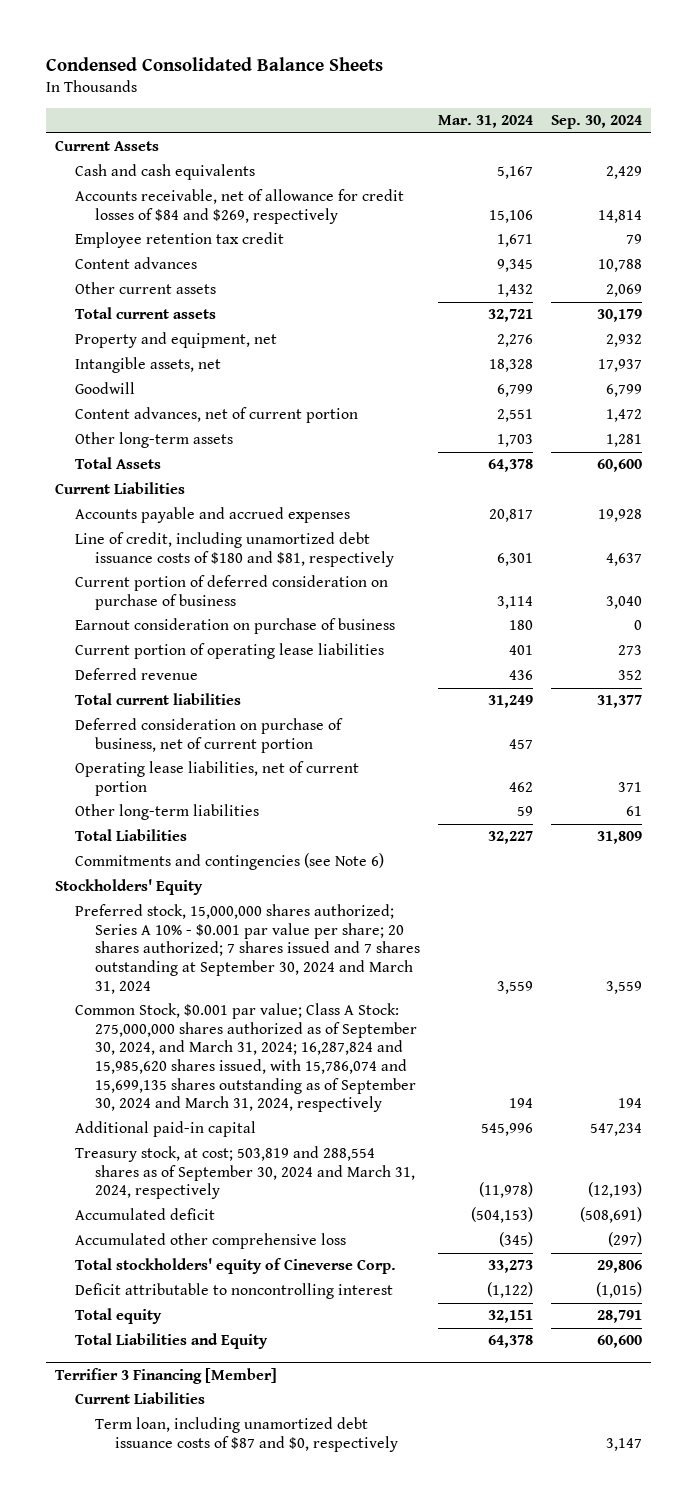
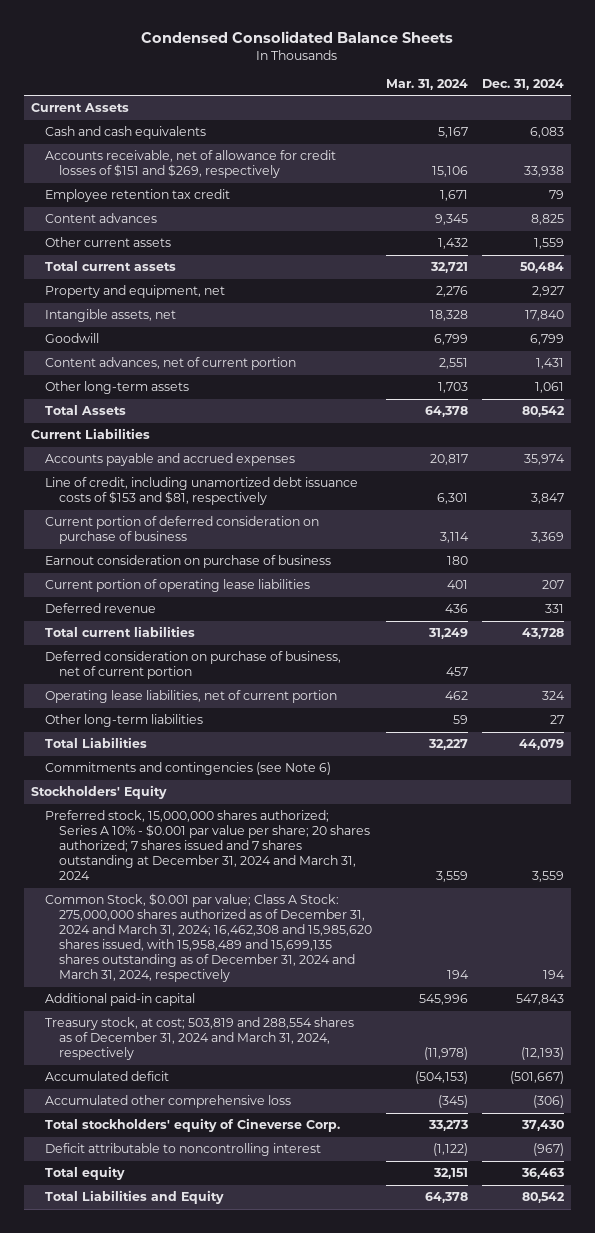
[550,115,642,130] Sep. 30, 2024 -> none
none -> [482,79,565,91] Dec. 31, 2024
[74,189,404,224] Accounts receivable, net of allowance for credit losses of $84 and $269, respectively -> [44,150,336,179] Accounts receivable, net of allowance for credit losses of $151 and $269, respectively
[74,532,394,567] Line of credit, including unamortized debt issuance costs of $180 and $81, respectively -> [44,477,358,506] Line of credit, including unamortized debt issuance costs of $153 and $81, respectively
[74,904,420,994] Preferred stock, 15,000,000 shares authorized; Series A 10% - $0.001 par value per share; 20 shares authorized; 7 shares issued and 7 shares outstanding at September 30, 2024 and March 31, 2024 -> [44,810,371,881] Preferred stock, 15,000,000 shares authorized; Series A 10% - $0.001 par value per share; 20 shares authorized; 7 shares issued and 7 shares outstanding at December 31, 2024 and March 31, 2024
[74,1003,417,1113] Common Stock, $0.001 par value; Class A Stock: 275,000,000 shares authorized as of September 30, 2024, and March 31, 2024; 16,287,824 and 15,985,620 shares issued, with 15,786,074 and 15,699,135 shares outstanding as of September 30, 2024 and March 31, 2024, respectively -> [44,893,373,983] Common Stock, $0.001 par value; Class A Stock: 275,000,000 shares authorized as of December 31, 2024 and March 31, 2024; 16,462,308 and 15,985,620 shares issued, with 15,958,489 and 15,699,135 shares outstanding as of December 31, 2024 and March 31, 2024, respectively
[74,1146,415,1200] Treasury stock, at cost; 503,819 and 288,554 shares as of September 30, 2024 and March 31, 2024, respectively -> [44,1017,354,1061] Treasury stock, at cost; 503,819 and 288,554 shares as of December 31, 2024 and March 31, 2024, respectively
[55,1367,278,1384] Terrifier 3 Financing [Member] -> none
[74,1392,205,1405] Current Liabilities -> none
[94,1417,398,1452] Term loan, including unamortized debt issuance costs of $87 and $0, respectively -> none

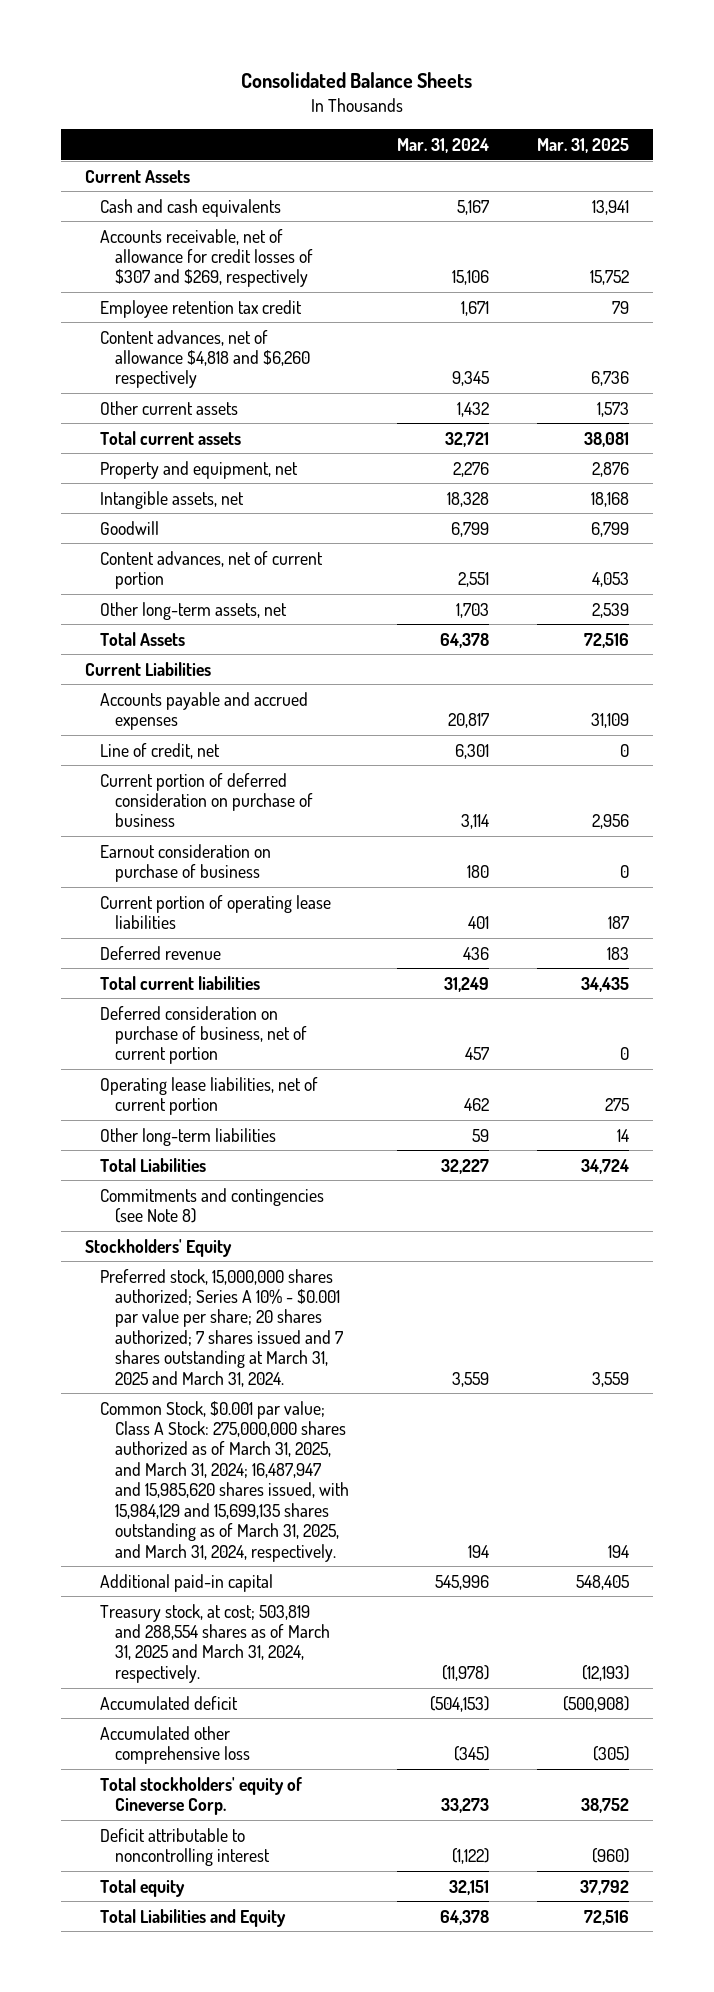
[141,30,454,43] Condensed Consolidated Balance Sheets -> [241,72,473,89] Consolidated Balance Sheets
[482,79,565,91] Dec. 31, 2024 -> none
none -> [537,137,630,153] Mar. 31, 2025
[44,150,336,179] Accounts receivable, net of allowance for credit losses of $151 and $269, respectively -> [100,228,314,288] Accounts receivable, net of allowance for credit losses of $307 and $269, respectively
[44,213,157,224] Content advances -> [100,329,311,389] Content advances, net of allowance $4,818 and $6,260 respectively
[44,381,189,395] Other long-term assets -> [100,601,288,620] Other long-term assets, net
[44,477,358,506] Line of credit, including unamortized debt issuance costs of $153 and $81, respectively -> [100,742,221,759] Line of credit, net
[44,762,331,776] Commitments and contingencies (see Note 6) -> [100,1187,325,1223] Commitments and contingencies (see Note 8)
[44,810,371,881] Preferred stock, 15,000,000 shares authorized; Series A 10% - $0.001 par value per share; 20 shares authorized; 7 shares issued and 7 shares outstanding at December 31, 2024 and March 31, 2024 -> [100,1268,344,1387] Preferred stock, 15,000,000 shares authorized; Series A 10% - $0.001 par value per share; 20 shares authorized; 7 shares issued and 7 shares outstanding at March 31, 2025 and March 31, 2024.
[44,893,373,983] Common Stock, $0.001 par value; Class A Stock: 275,000,000 shares authorized as of December 31, 2024 and March 31, 2024; 16,462,308 and 15,985,620 shares issued, with 15,958,489 and 15,699,135 shares outstanding as of December 31, 2024 and March 31, 2024, respectively -> [100,1400,350,1562] Common Stock, $0.001 par value; Class A Stock: 275,000,000 shares authorized as of March 31, 2025, and March 31, 2024; 16,487,947 and 15,985,620 shares issued, with 15,984,129 and 15,699,135 shares outstanding as of March 31, 2025, and March 31, 2024, respectively.
[44,1017,354,1061] Treasury stock, at cost; 503,819 and 288,554 shares as of December 31, 2024 and March 31, 2024, respectively -> [100,1603,331,1683] Treasury stock, at cost; 503,819 and 288,554 shares as of March 31, 2025 and March 31, 2024, respectively.

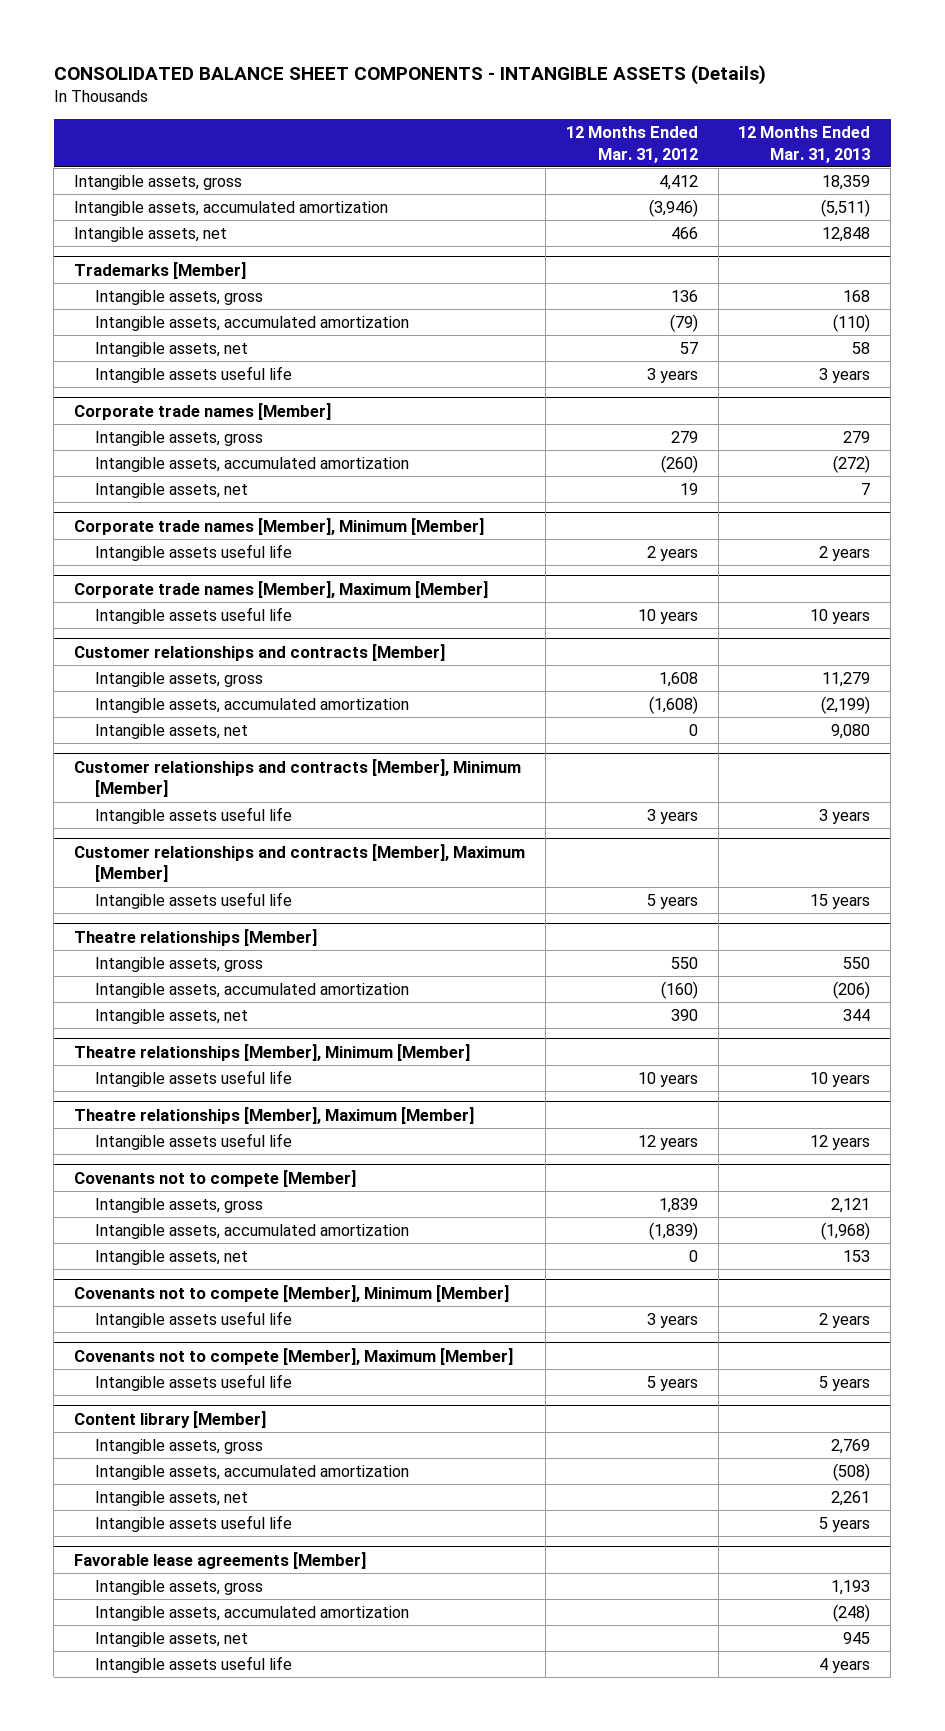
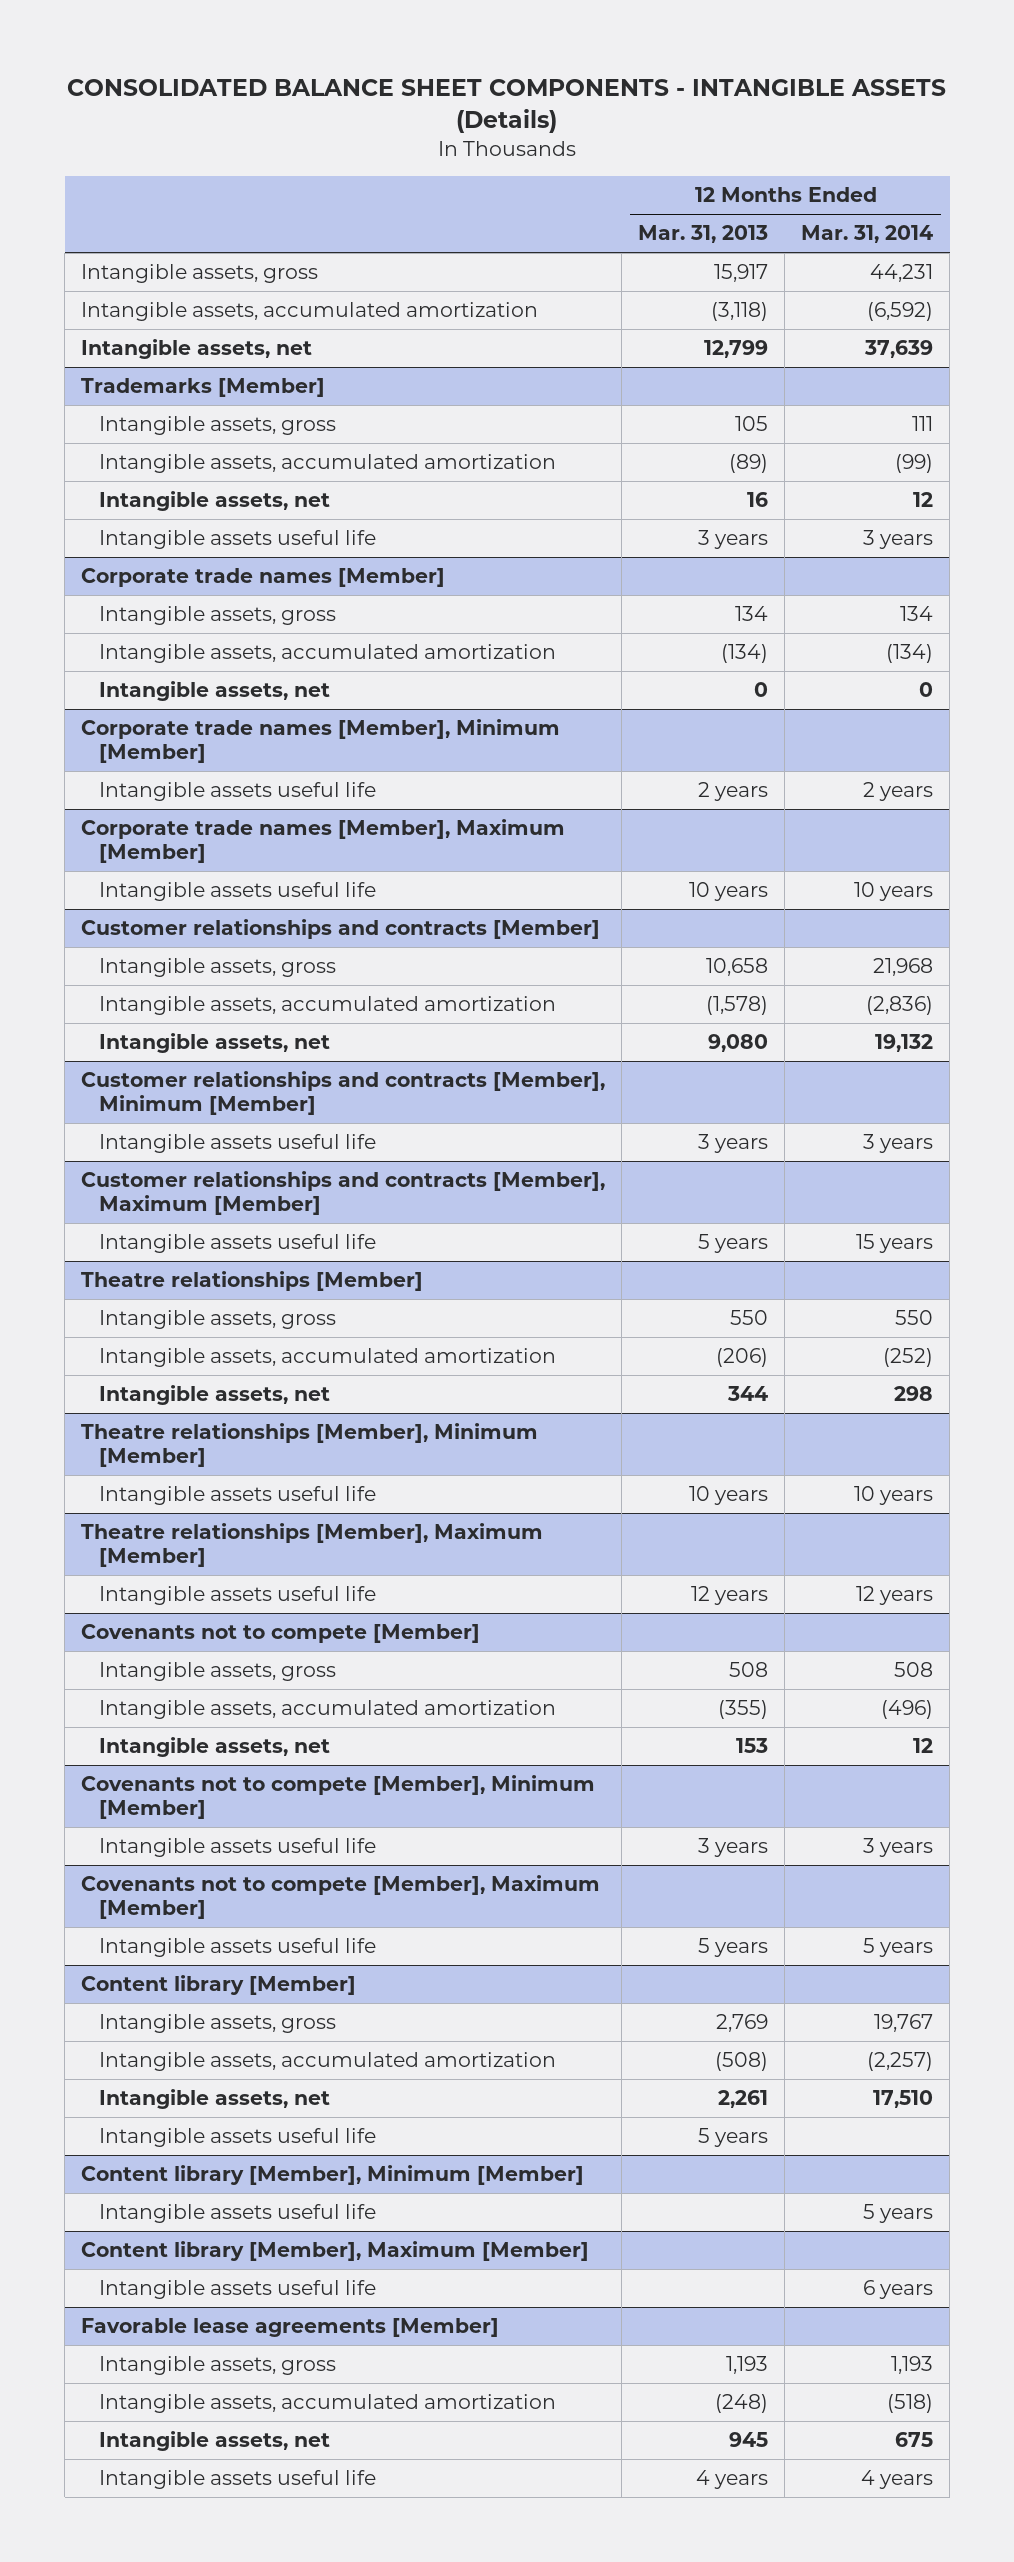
[565,126,698,163] 12 Months Ended Mar. 31, 2012 -> none
none -> [801,225,934,244] Mar. 31, 2014
[822,175,871,191] 18,359 -> [714,264,769,283] 15,917
[821,199,871,218] (5,511) -> [711,302,769,322] (3,118)
[822,227,871,243] 12,848 -> [704,340,769,359] 12,799
[843,290,871,303] 168 -> [735,416,769,432] 105
[833,314,871,333] (110) -> [729,454,769,474] (89)
[852,342,871,355] 58 -> [747,492,769,508] 16
[843,431,871,444] 279 -> [735,606,769,622] 134
[833,455,871,474] (272) -> [721,644,769,664] (134)
[861,483,871,496] 7 -> [754,682,769,698] 0
[822,672,871,688] 11,279 -> [706,958,769,977] 10,658
[821,696,871,715] (2,199) -> [706,996,769,1016] (1,578)
[810,894,871,910] 15 years -> [698,1234,769,1254] 5 years
[831,1198,871,1214] 2,121 -> [729,1662,769,1678] 508
[821,1222,871,1241] (1,968) -> [718,1700,769,1720] (355)
[819,1313,871,1329] 2 years -> [698,1838,769,1858] 3 years
none -> [81,2165,585,2186] Content library [Member], Minimum [Member]
none -> [98,2204,376,2224] Intangible assets useful life
none -> [81,2241,590,2262] Content library [Member], Maximum [Member]
none -> [98,2280,376,2300] Intangible assets useful life

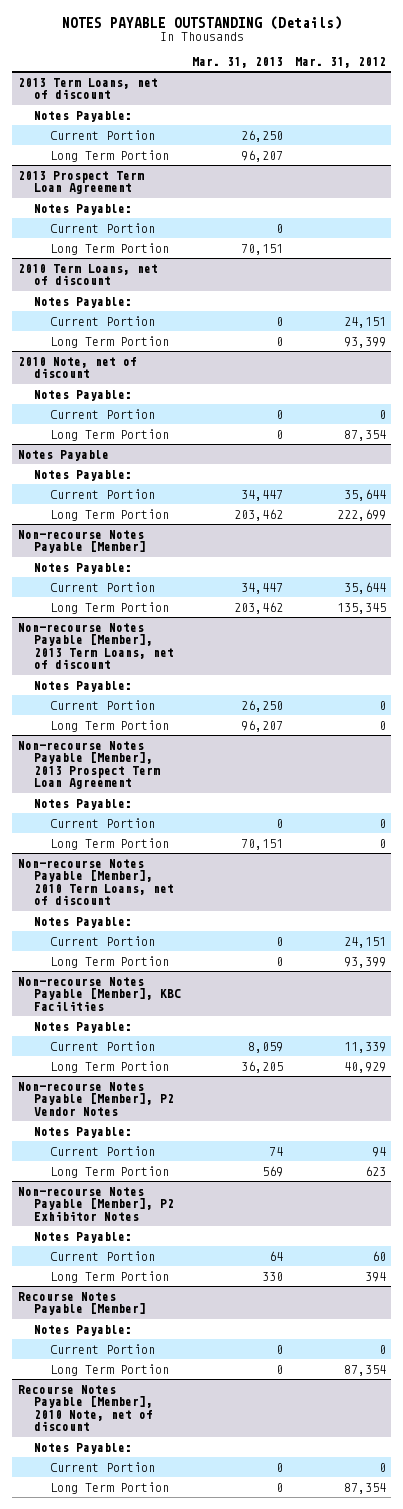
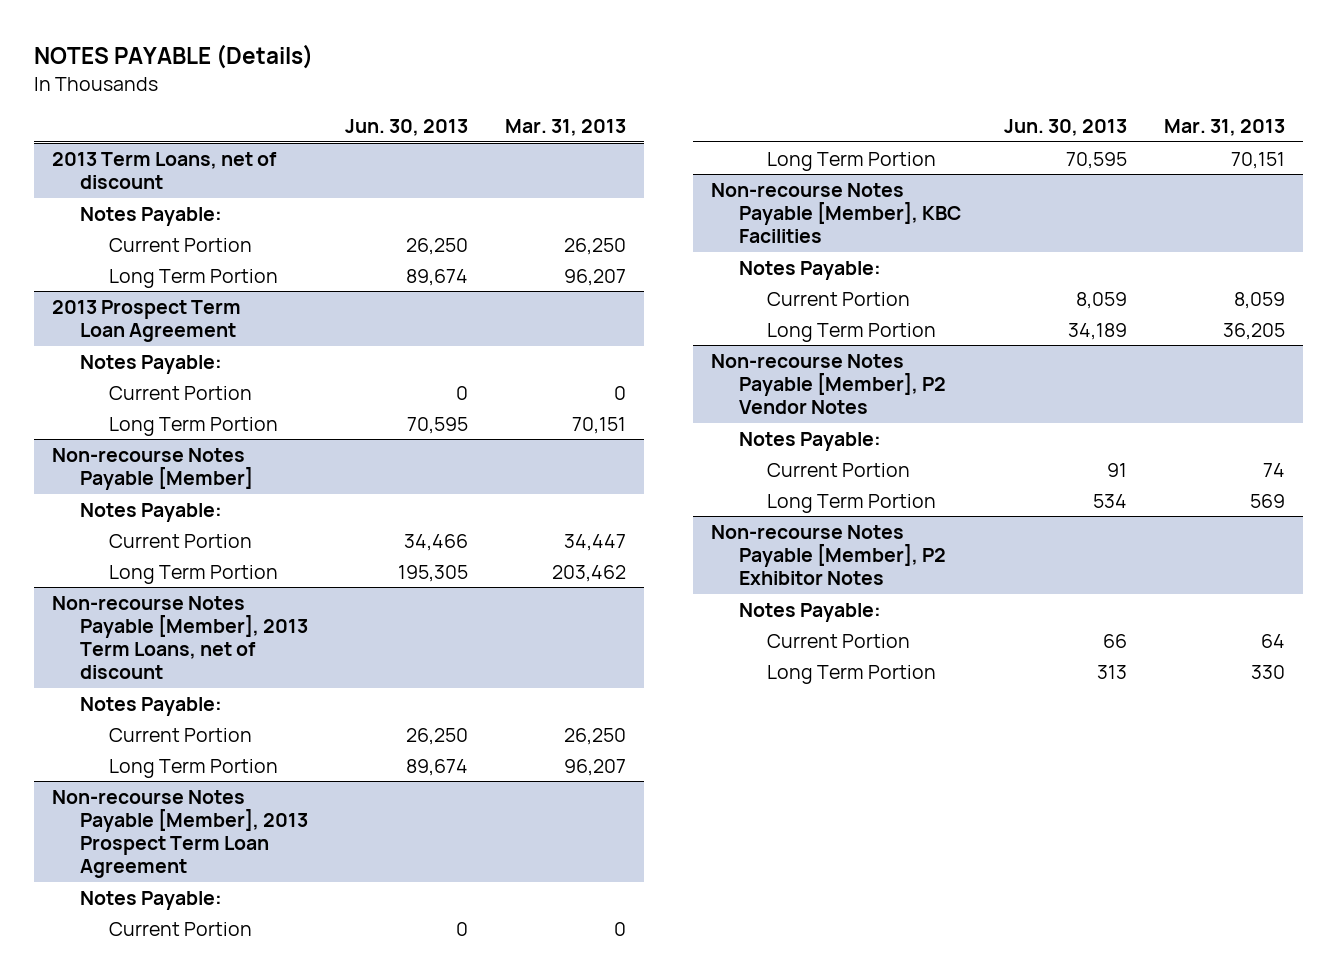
[61,15,342,30] NOTES PAYABLE OUTSTANDING (Details) -> [34,44,314,70] NOTES PAYABLE (Details)
[294,57,386,69] Mar. 31, 2012 -> none
none -> [345,119,469,137] Jun. 30, 2013
[17,263,158,286] 2010 Term Loans, net of discount -> none
[33,296,132,308] Notes Payable: -> none
[49,315,155,326] Current Portion -> none
[49,335,169,348] Long Term Portion -> none
[17,356,137,379] 2010 Note, net of discount -> none
[33,389,132,401] Notes Payable: -> none
[49,408,155,419] Current Portion -> none
[49,428,169,441] Long Term Portion -> none
[17,449,109,461] Notes Payable -> none
[33,469,132,481] Notes Payable: -> none
[49,488,155,499] Current Portion -> none
[49,508,169,521] Long Term Portion -> none
[17,858,174,906] Non-recourse Notes Payable [Member], 2010 Term Loans, net of discount -> none
[33,916,132,928] Notes Payable: -> none
[49,935,155,946] Current Portion -> none
[49,955,169,968] Long Term Portion -> none
[17,1291,146,1316] Recourse Notes Payable [Member] -> none
[33,1324,132,1336] Notes Payable: -> none
[49,1343,155,1354] Current Portion -> none
[49,1363,169,1376] Long Term Portion -> none
[17,1384,153,1432] Recourse Notes Payable [Member], 2010 Note, net of discount -> none
[33,1442,132,1454] Notes Payable: -> none
[49,1461,155,1472] Current Portion -> none
[49,1481,169,1494] Long Term Portion -> none

